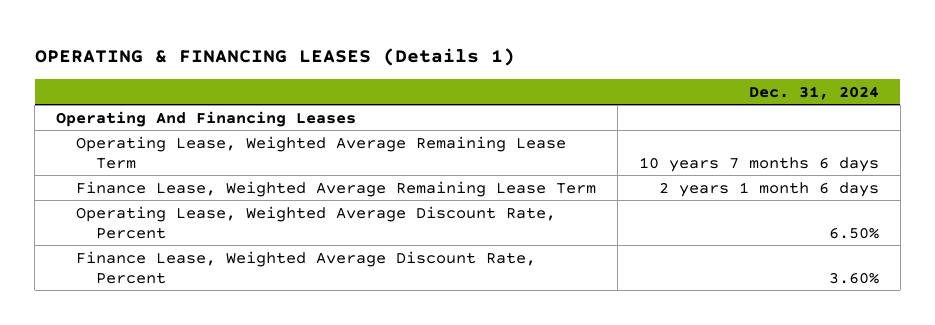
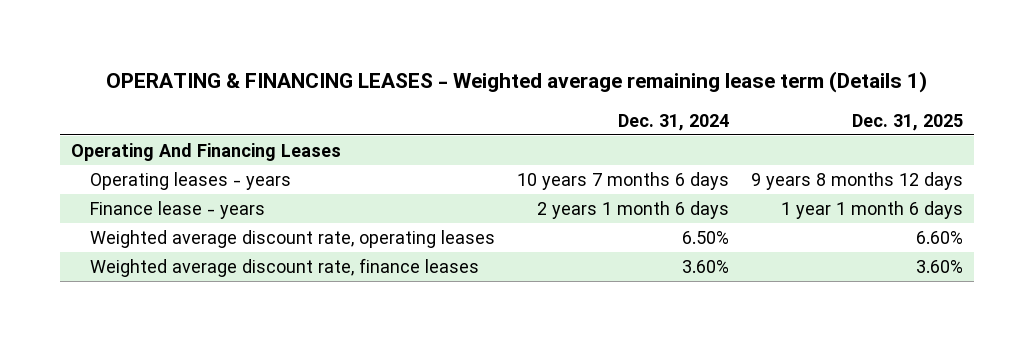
[34,47,515,66] OPERATING & FINANCING LEASES (Details 1) -> [105,70,927,93] OPERATING & FINANCING LEASES - Weighted average remaining lease term (Details 1)
none -> [851,113,963,131] Dec. 31, 2025
[76,135,567,169] Operating Lease, Weighted Average Remaining Lease Term -> [89,172,291,191] Operating leases - years
[76,180,597,197] Finance Lease, Weighted Average Remaining Lease Term -> [89,201,265,220] Finance lease - years
[76,205,557,239] Operating Lease, Weighted Average Discount Rate, Percent -> [89,230,495,249] Weighted average discount rate, operating leases
[76,250,537,284] Finance Lease, Weighted Average Discount Rate, Percent -> [89,258,479,278] Weighted average discount rate, finance leases

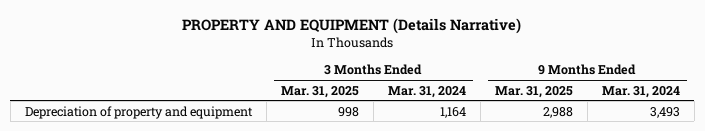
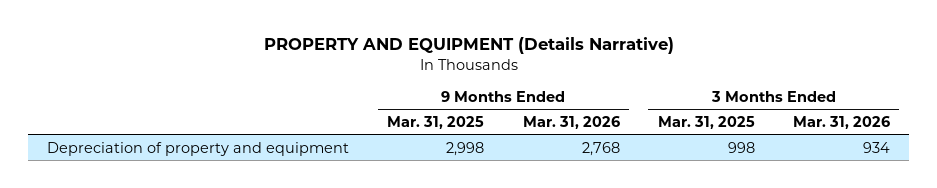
[387,85,466,98] Mar. 31, 2024 -> none
[601,85,680,98] Mar. 31, 2024 -> none
none -> [522,115,620,129] Mar. 31, 2026
none -> [792,115,890,129] Mar. 31, 2026
[542,106,573,118] 2,988 -> [446,141,485,156] 2,998

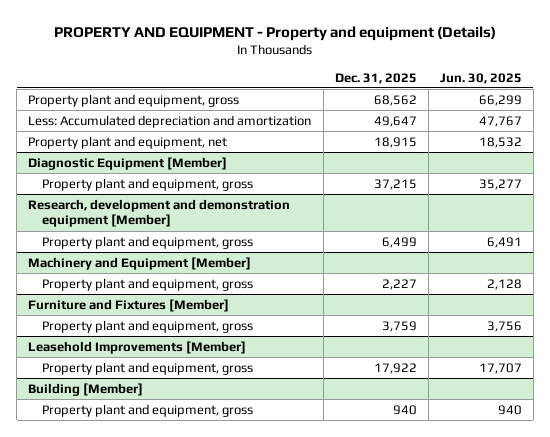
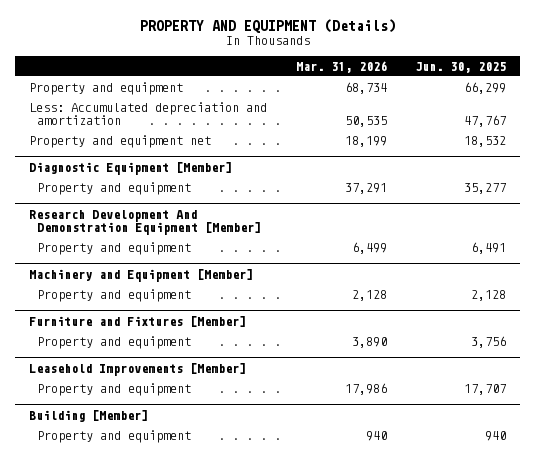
[54,25,497,41] PROPERTY AND EQUIPMENT - Property and equipment (Details) -> [139,19,396,34] PROPERTY AND EQUIPMENT (Details)
[334,72,417,84] Dec. 31, 2025 -> none
none -> [295,60,387,73] Mar. 31, 2026
[28,93,240,107] Property plant and equipment, gross -> [29,81,184,95] Property and equipment
[28,135,228,149] Property plant and equipment, net -> [29,134,212,148] Property and equipment net
[42,177,254,191] Property plant and equipment, gross -> [37,181,192,195] Property and equipment
[28,198,291,228] Research, development and demonstration equipment [Member] -> [29,209,262,236] Research Development And Demonstration Equipment [Member]
[42,235,254,249] Property plant and equipment, gross -> [37,241,192,255] Property and equipment
[42,277,254,291] Property plant and equipment, gross -> [37,288,192,302] Property and equipment
[42,319,254,333] Property plant and equipment, gross -> [37,335,192,349] Property and equipment
[42,361,254,375] Property plant and equipment, gross -> [37,382,192,396] Property and equipment
[42,403,254,417] Property plant and equipment, gross -> [37,429,192,443] Property and equipment

